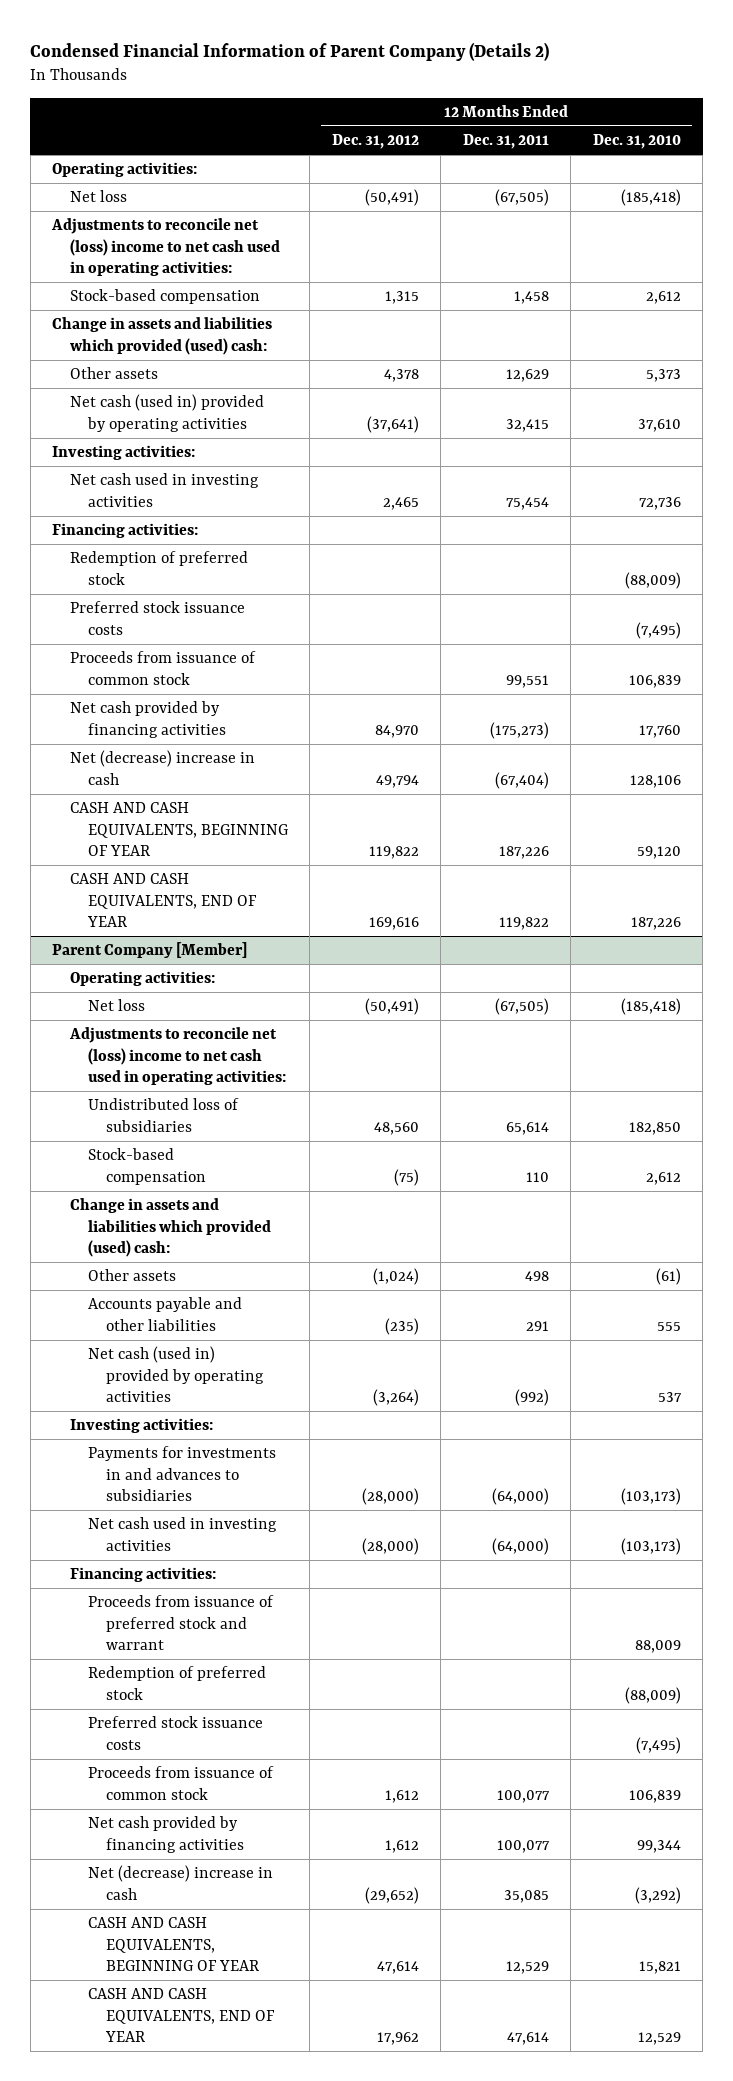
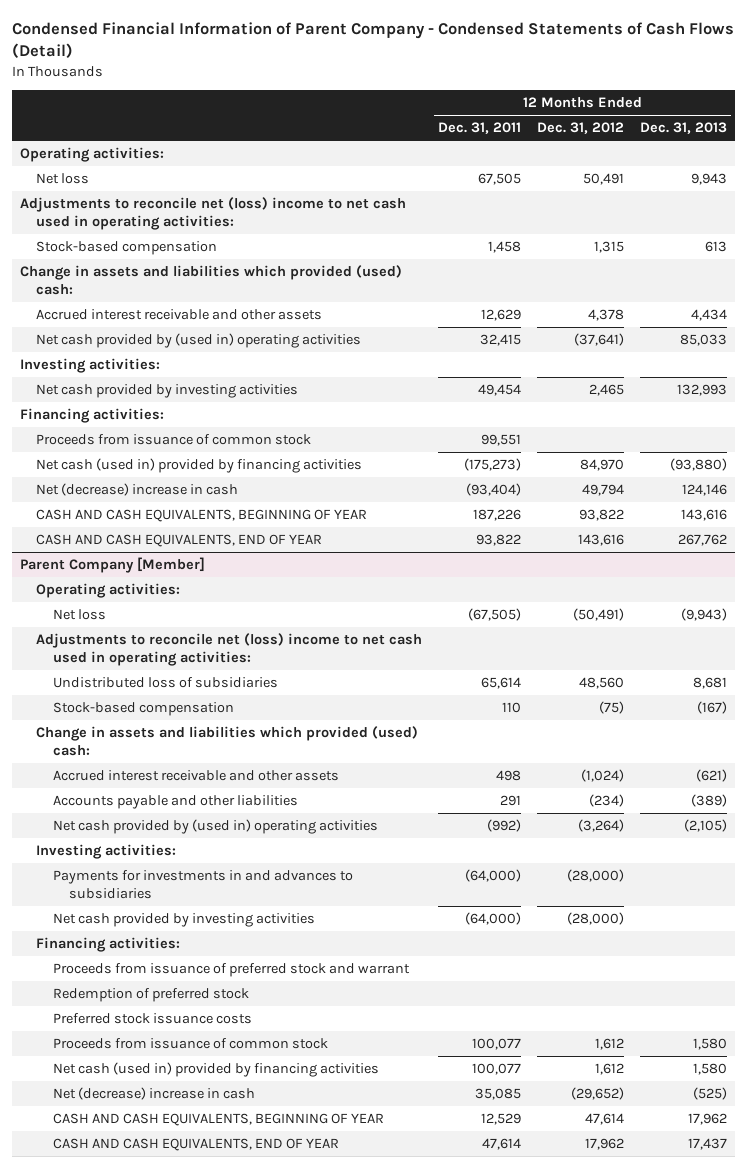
[30,42,550,62] Condensed Financial Information of Parent Company (Details 2) -> [11,22,734,59] Condensed Financial Information of Parent Company - Condensed Statements of Cash Flows (Detail)
[592,133,681,149] Dec. 31, 2010 -> none
none -> [640,122,728,135] Dec. 31, 2013
[364,189,419,207] (50,491) -> [583,172,625,185] 50,491
[494,189,549,207] (67,505) -> [478,172,522,185] 67,505
[69,367,158,380] Other assets -> [36,308,323,320] Accrued interest receivable and other assets
[69,394,264,432] Net cash (used in) provided by operating activities -> [36,332,362,348] Net cash provided by (used in) operating activities
[69,473,259,507] Net cash used in investing activities -> [36,383,299,398] Net cash provided by investing activities
[505,496,549,510] 75,454 -> [478,383,522,396] 49,454
[69,551,248,585] Redemption of preferred stock -> none
[69,601,245,635] Preferred stock issuance costs -> none
[69,701,226,738] Net cash provided by financing activities -> [36,457,363,473] Net cash (used in) provided by financing activities
[494,771,549,789] (67,404) -> [466,482,522,496] (93,404)
[368,846,419,860] 119,822 -> [579,508,625,521] 93,822
[368,917,419,931] 169,616 -> [578,533,625,546] 143,616
[498,917,549,931] 119,822 -> [476,533,522,546] 93,822
[87,1269,176,1282] Other assets -> [52,769,339,781] Accrued interest receivable and other assets
[384,1317,419,1335] (235) -> [589,793,625,807] (234)
[87,1346,264,1403] Net cash (used in) provided by operating activities -> [52,818,378,834] Net cash provided by (used in) operating activities
[87,1517,277,1551] Net cash used in investing activities -> [52,912,315,927] Net cash provided by investing activities
[87,1816,244,1853] Net cash provided by financing activities -> [52,1061,379,1077] Net cash (used in) provided by financing activities

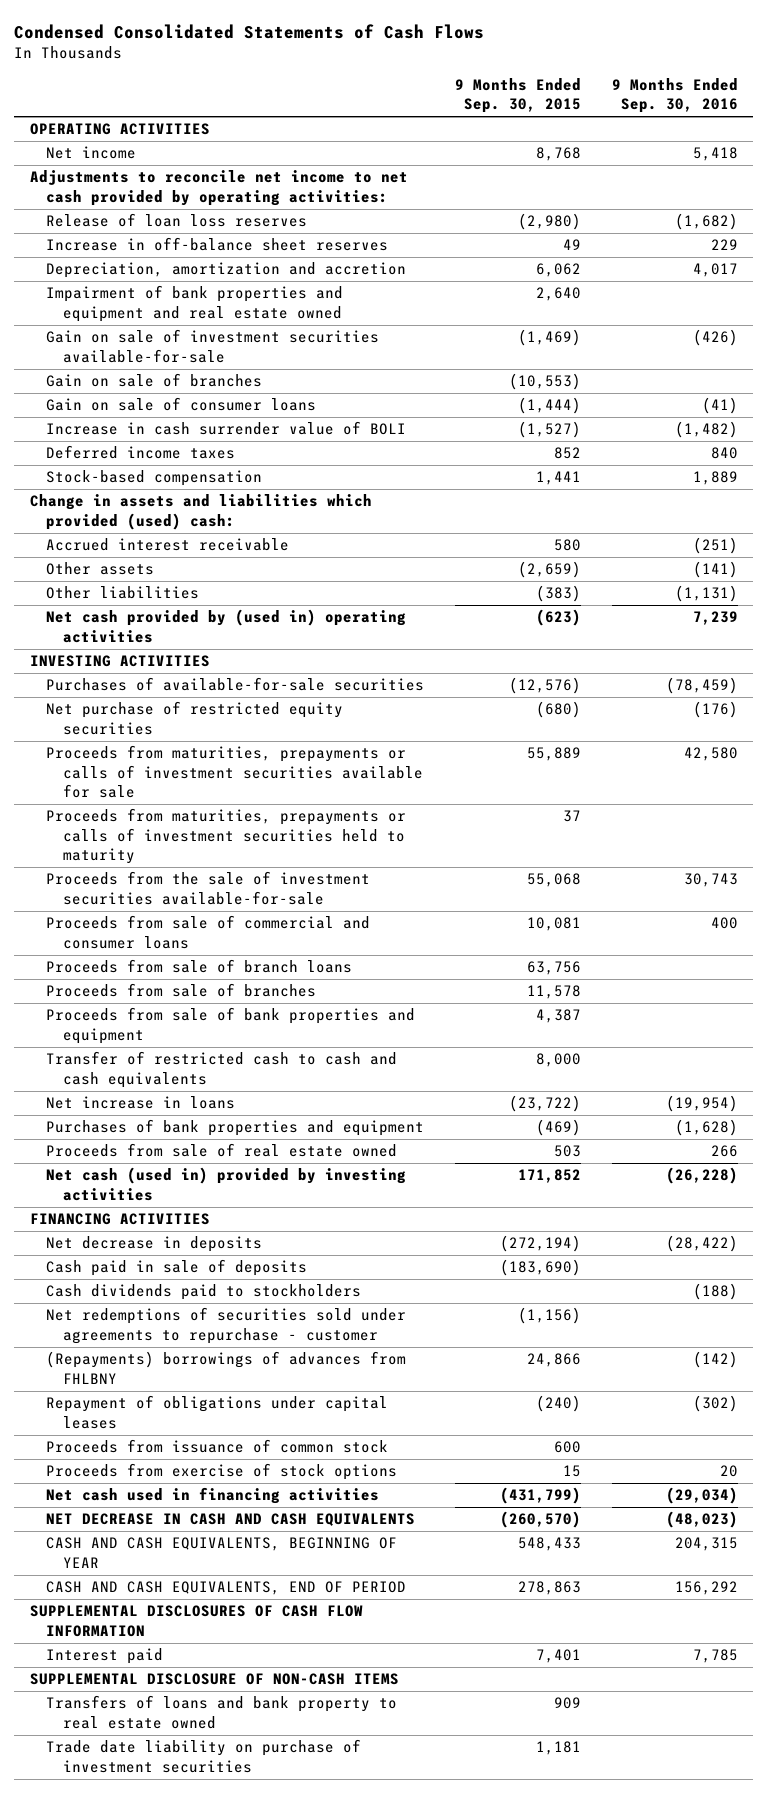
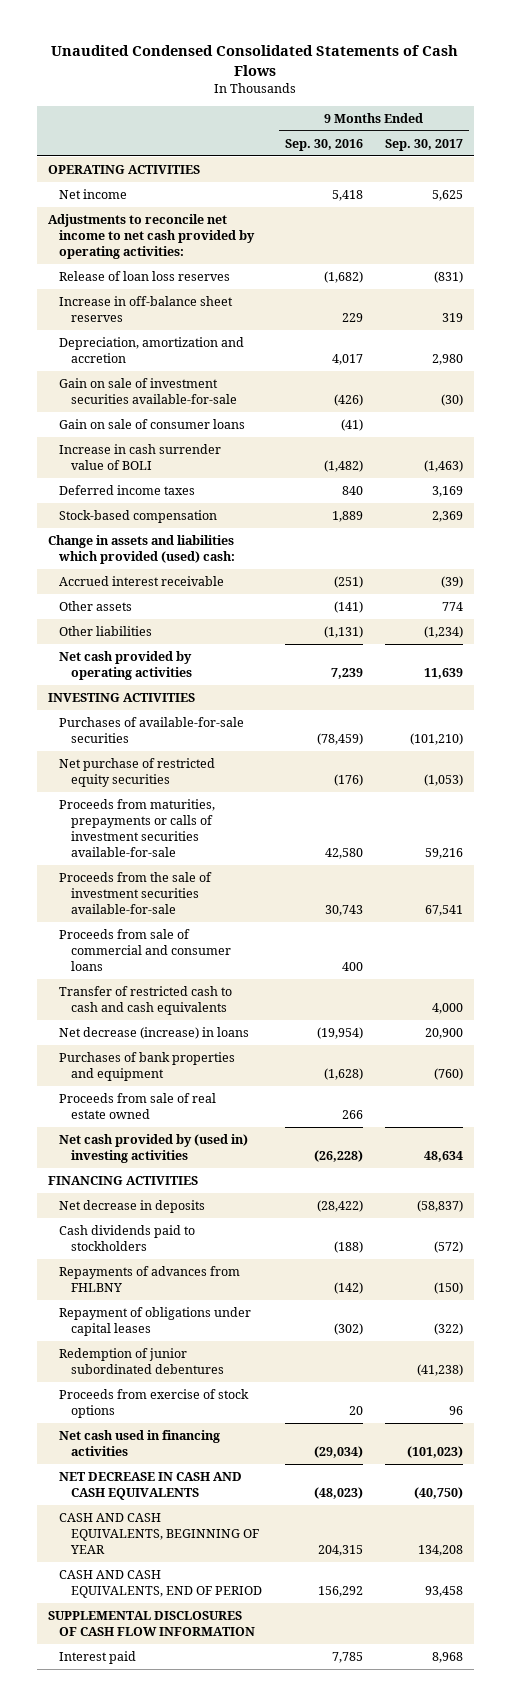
[14,23,485,39] Condensed Consolidated Statements of Cash Flows -> [51,45,459,76] Unaudited Condensed Consolidated Statements of Cash Flows
[455,78,582,114] 9 Months Ended Sep. 30, 2015 -> none
none -> [385,138,464,151] Sep. 30, 2017
[46,285,344,322] Impairment of bank properties and equipment and real estate owned -> none
[46,373,263,388] Gain on sale of branches -> none
[46,609,407,643] Net cash provided by (used in) operating activities -> [59,651,193,681] Net cash provided by operating activities
[46,808,407,864] Proceeds from maturities, prepayments or calls of investment securities held to maturity -> none
[46,745,423,798] Proceeds from maturities, prepayments or calls of investment securities available for sale -> [59,799,216,858] Proceeds from maturities, prepayments or calls of investment securities available-for-sale
[46,959,353,974] Proceeds from sale of branch loans -> none
[46,983,317,998] Proceeds from sale of branches -> none
[46,1007,416,1044] Proceeds from sale of bank properties and equipment -> none
[46,1096,236,1110] Net increase in loans -> [59,1027,250,1040] Net decrease (increase) in loans
[46,1167,407,1201] Net cash (used in) provided by investing activities -> [59,1134,249,1164] Net cash provided by (used in) investing activities
[46,1259,308,1277] Cash paid in sale of deposits -> none
[46,1307,407,1344] Net redemptions of securities sold under agreements to repurchase - customer -> none
[46,1351,407,1384] (Repayments) borrowings of advances from FHLBNY -> [59,1266,241,1293] Repayments of advances from FHLBNY
[46,1439,389,1454] Proceeds from issuance of common stock -> none
none -> [59,1348,224,1375] Redemption of junior subordinated debentures
[29,1673,399,1686] SUPPLEMENTAL DISCLOSURE OF NON-CASH ITEMS -> none
[46,1695,398,1729] Transfers of loans and bank property to real estate owned -> none
[46,1739,362,1773] Trade date liability on purchase of investment securities -> none

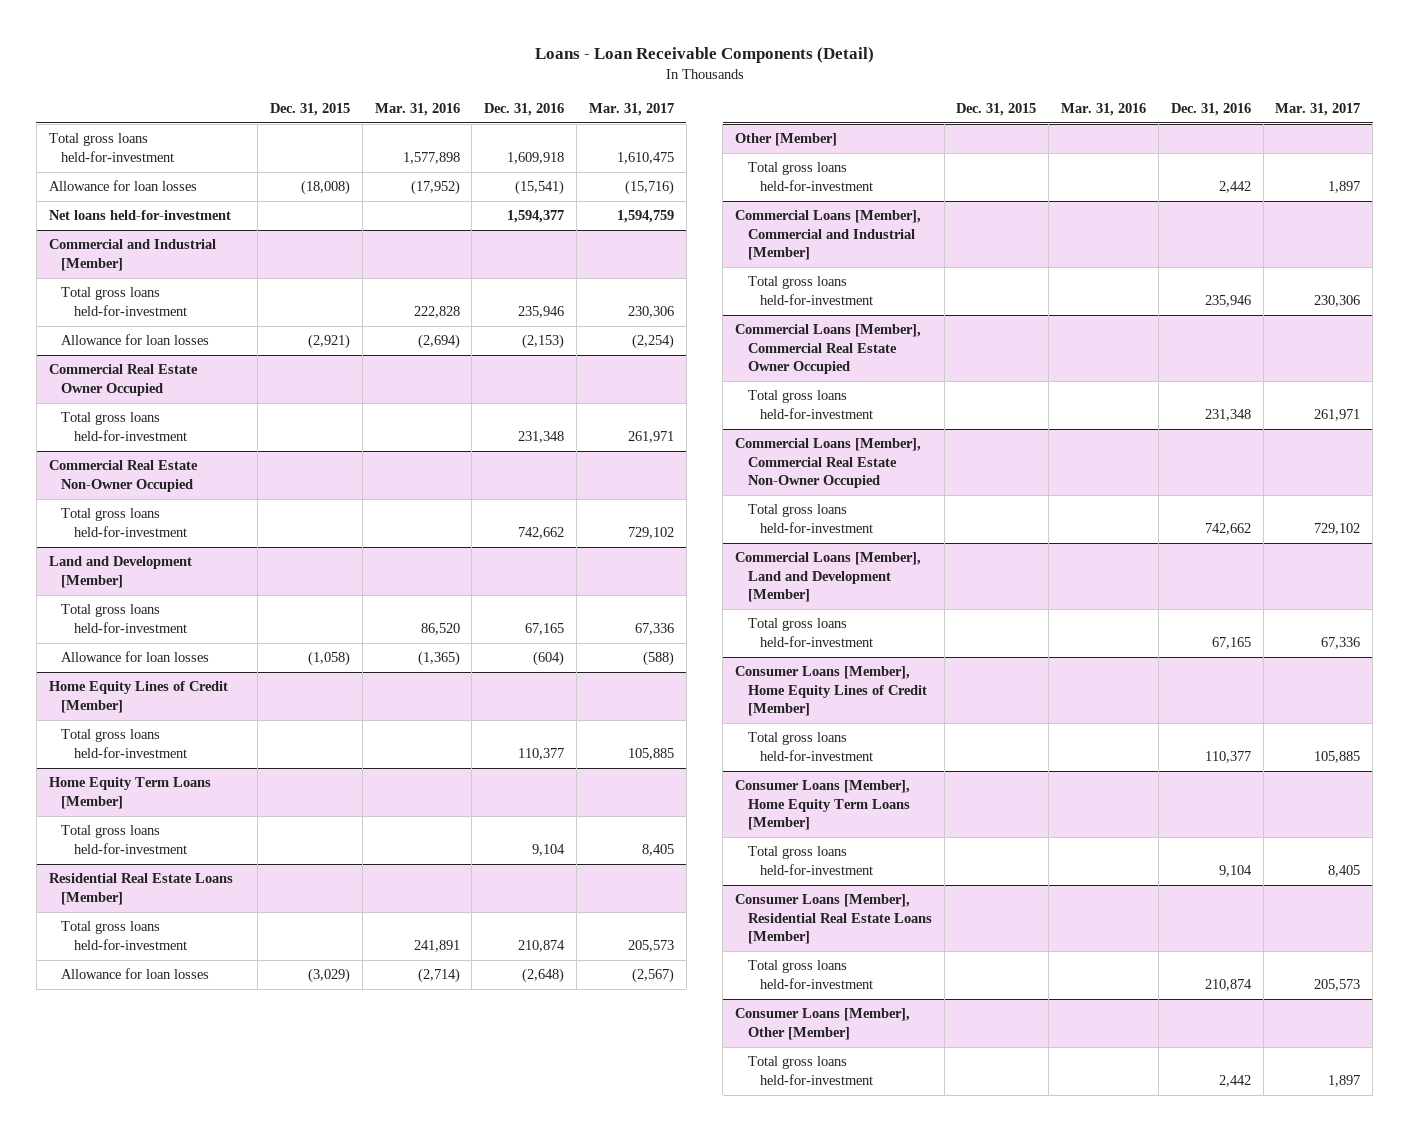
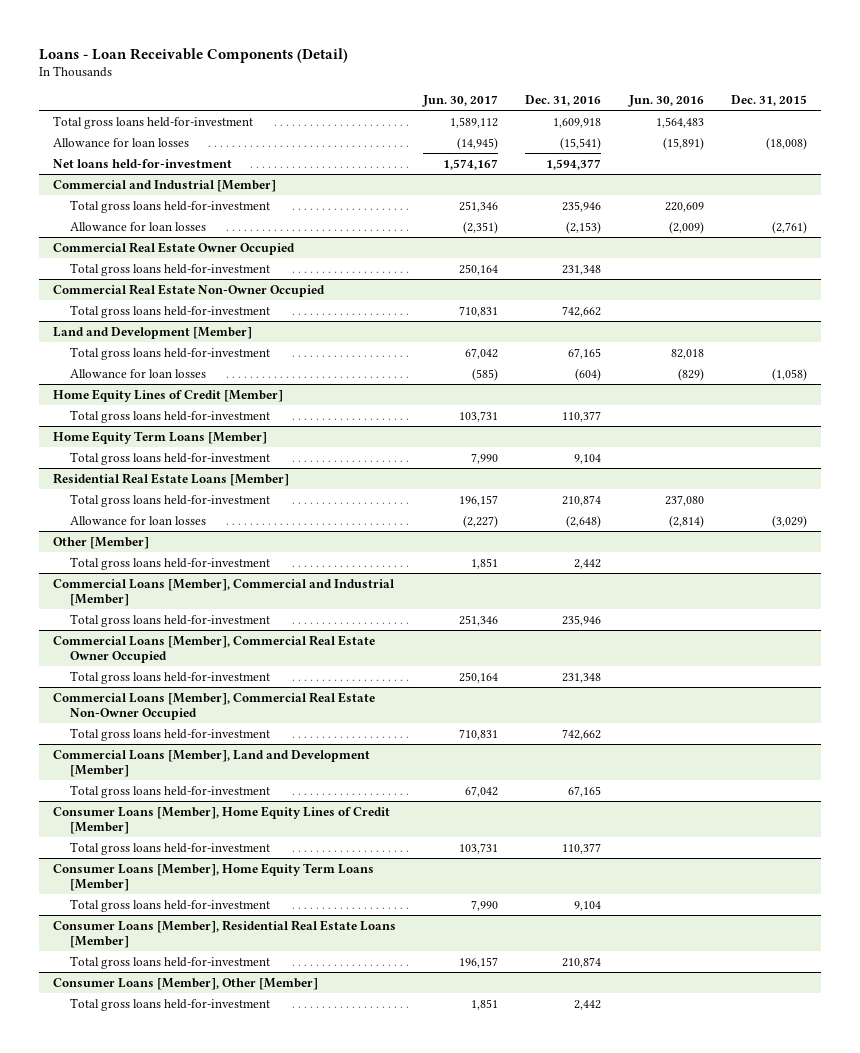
[374,103,460,117] Mar. 31, 2016 -> none
[588,103,674,117] Mar. 31, 2017 -> none
none -> [422,94,499,107] Jun. 30, 2017
none -> [627,94,704,107] Jun. 30, 2016
[307,334,350,350] (2,921) -> [771,220,807,234] (2,761)

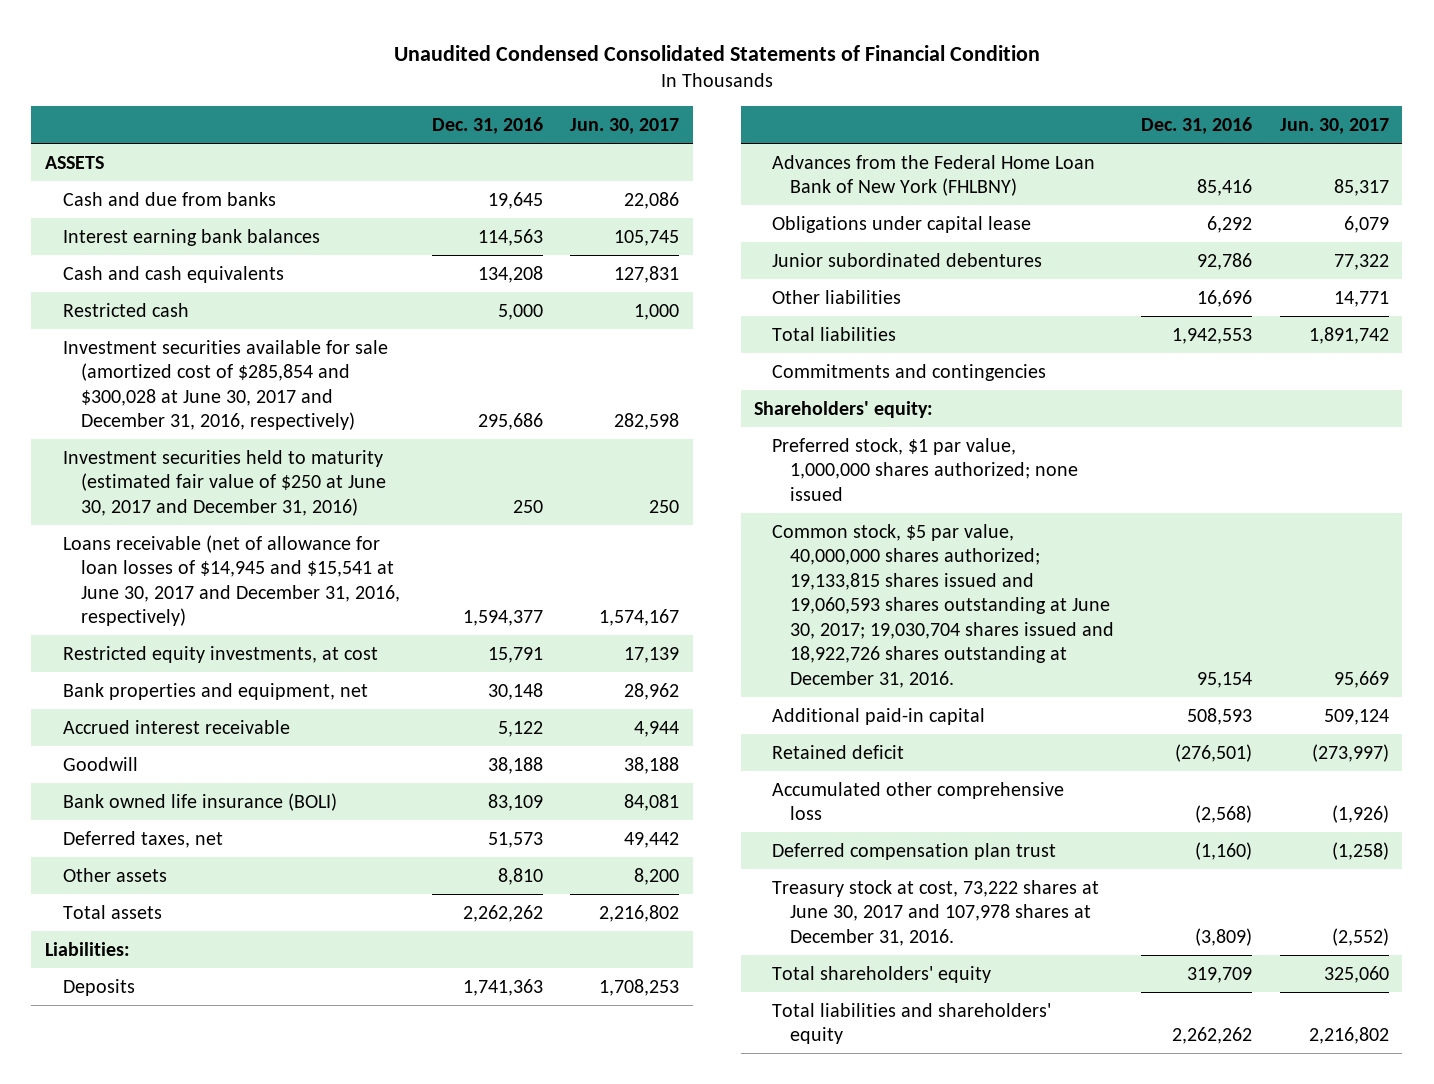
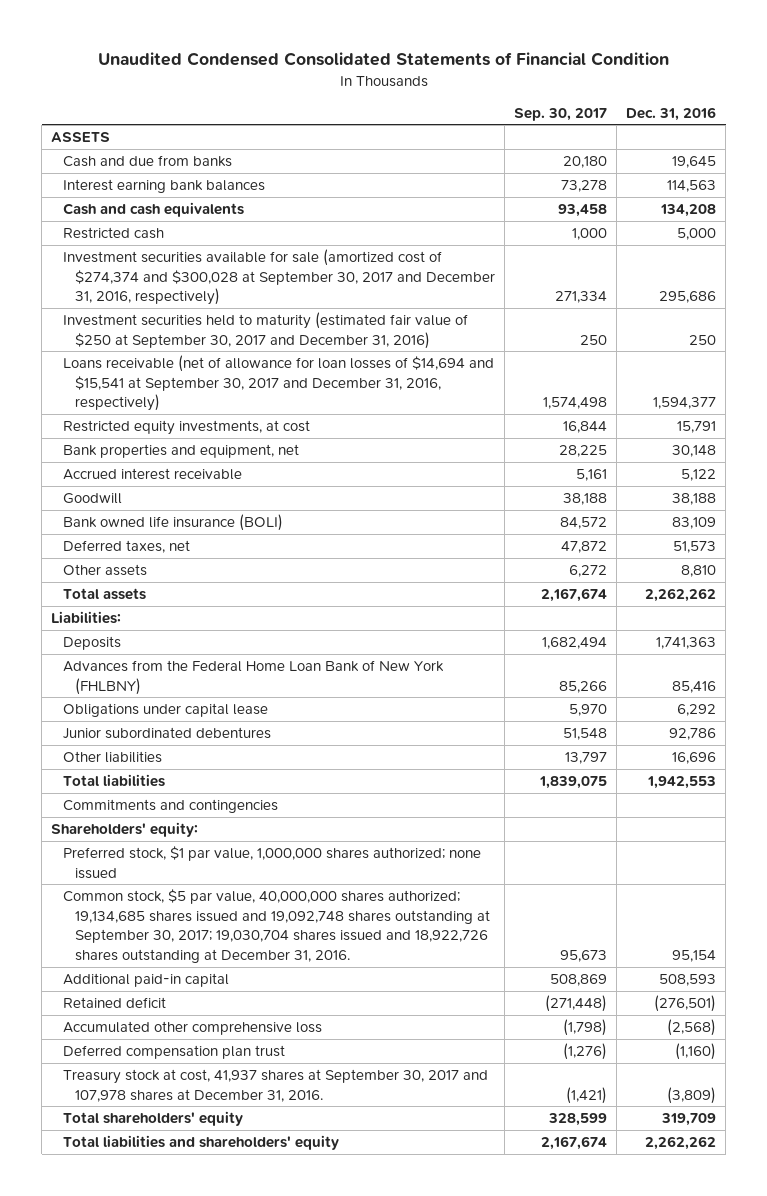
[570,118,680,135] Jun. 30, 2017 -> none
none -> [513,107,607,121] Sep. 30, 2017
[62,339,388,431] Investment securities available for sale (amortized cost of $285,854 and $300,028 at June 30, 2017 and December 31, 2016, respectively) -> [62,248,495,306] Investment securities available for sale (amortized cost of $274,374 and $300,028 at September 30, 2017 and December 31, 2016, respectively)
[62,449,386,516] Investment securities held to maturity (estimated fair value of $250 at June 30, 2017 and December 31, 2016) -> [62,311,468,349] Investment securities held to maturity (estimated fair value of $250 at September 30, 2017 and December 31, 2016)
[62,534,400,627] Loans receivable (net of allowance for loan losses of $14,945 and $15,541 at June 30, 2017 and December 31, 2016, respectively) -> [62,354,494,412] Loans receivable (net of allowance for loan losses of $14,694 and $15,541 at September 30, 2017 and December 31, 2016, respectively)
[772,523,1115,689] Common stock, $5 par value, 40,000,000 shares authorized; 19,133,815 shares issued and 19,060,593 shares outstanding at June 30, 2017; 19,030,704 shares issued and 18,922,726 shares outstanding at December 31, 2016. -> [62,888,490,963] Common stock, $5 par value, 40,000,000 shares authorized; 19,134,685 shares issued and 19,092,748 shares outstanding at September 30, 2017; 19,030,704 shares issued and 18,922,726 shares outstanding at December 31, 2016.
[772,879,1100,946] Treasury stock at cost, 73,222 shares at June 30, 2017 and 107,978 shares at December 31, 2016. -> [62,1068,488,1102] Treasury stock at cost, 41,937 shares at September 30, 2017 and 107,978 shares at December 31, 2016.

